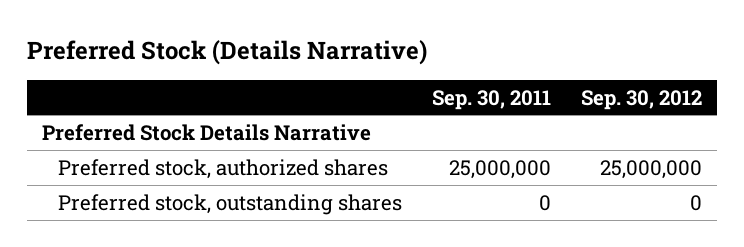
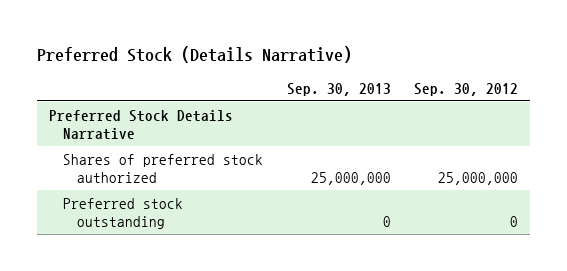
[431,89,551,110] Sep. 30, 2011 -> none
none -> [286,82,391,96] Sep. 30, 2013
[57,158,388,179] Preferred stock, authorized shares -> [62,153,263,183] Shares of preferred stock authorized
[57,193,402,215] Preferred stock, outstanding shares -> [62,197,183,229] Preferred stock outstanding

